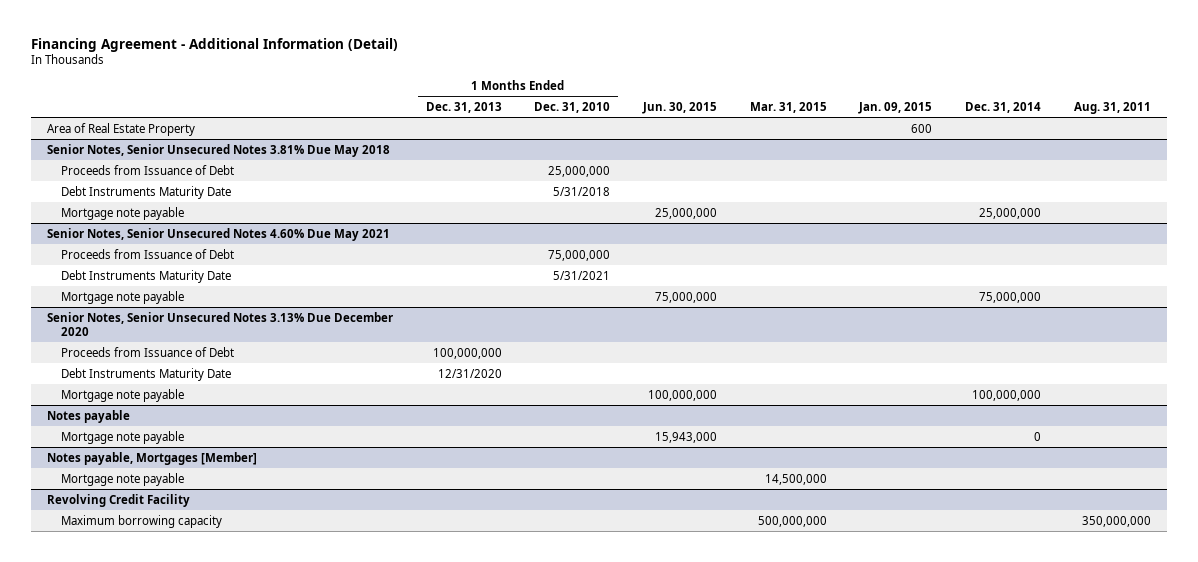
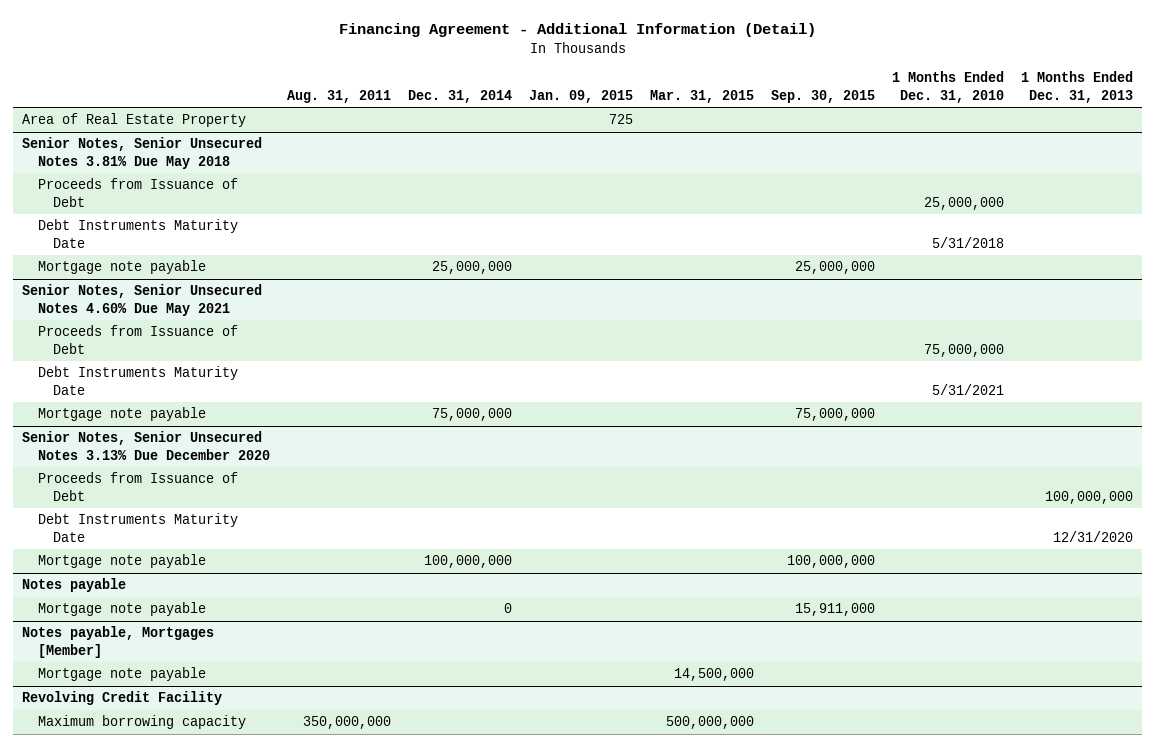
[641,102,717,115] Jun. 30, 2015 -> none
none -> [771,89,876,103] Sep. 30, 2015
[911,123,933,133] 600 -> [608,114,633,125] 725

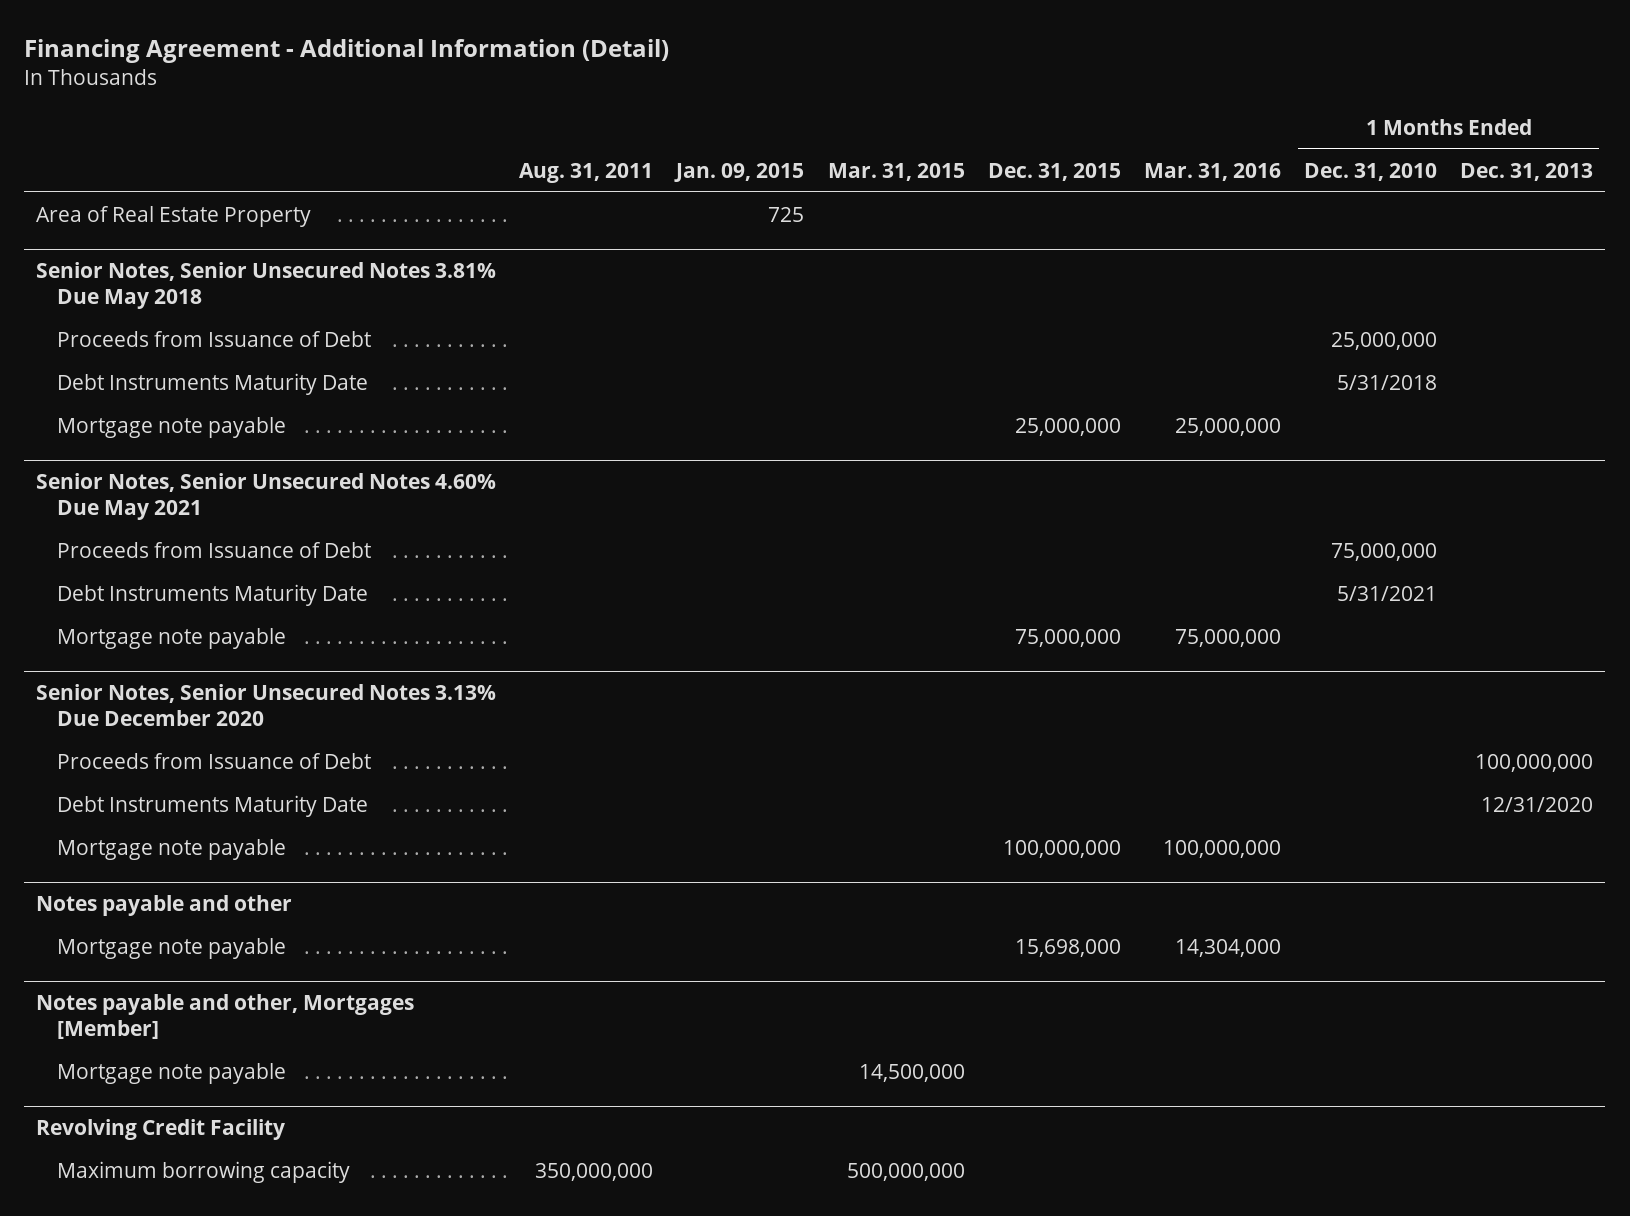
[407,89,512,103] Dec. 31, 2014 -> none
[771,89,876,103] Sep. 30, 2015 -> none
none -> [987,162,1121,181] Dec. 31, 2015
none -> [1144,162,1282,181] Mar. 31, 2016
[21,578,126,593] Notes payable -> [36,895,293,917] Notes payable and other
[21,626,214,658] Notes payable, Mortgages [Member] -> [36,994,415,1040] Notes payable and other, Mortgages [Member]

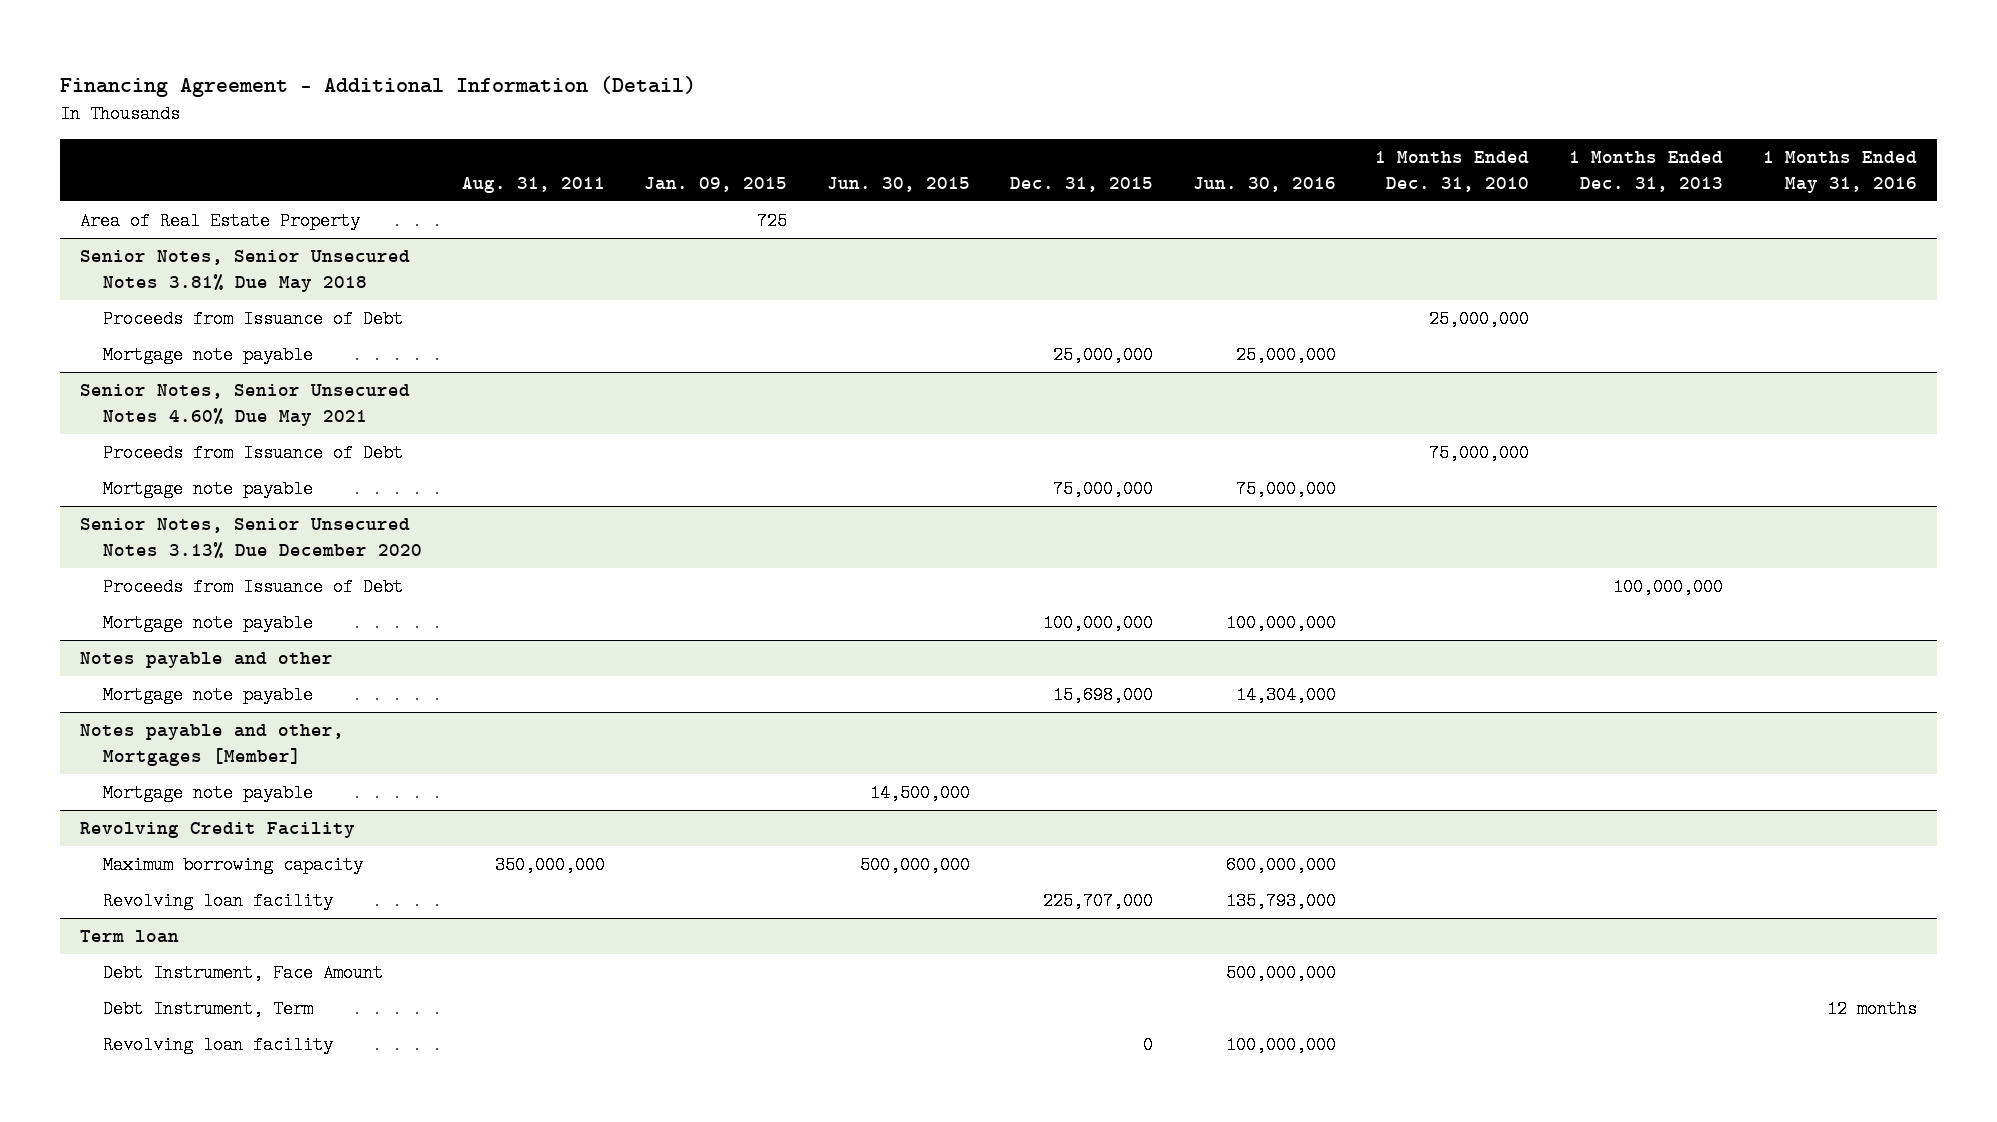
[827,162,965,181] Mar. 31, 2015 -> none
[1144,162,1282,181] Mar. 31, 2016 -> none
none -> [827,176,971,192] Jun. 30, 2015
none -> [1192,176,1336,192] Jun. 30, 2016
none -> [1762,150,1917,193] 1 Months Ended May 31, 2016
[57,372,369,395] Debt Instruments Maturity Date -> none
[57,583,369,606] Debt Instruments Maturity Date -> none
[57,794,369,817] Debt Instruments Maturity Date -> none
none -> [102,892,333,911] Revolving loan facility
none -> [80,930,180,944] Term loan
none -> [102,964,383,983] Debt Instrument, Face Amount
none -> [102,1000,313,1019] Debt Instrument, Term
none -> [102,1036,333,1055] Revolving loan facility

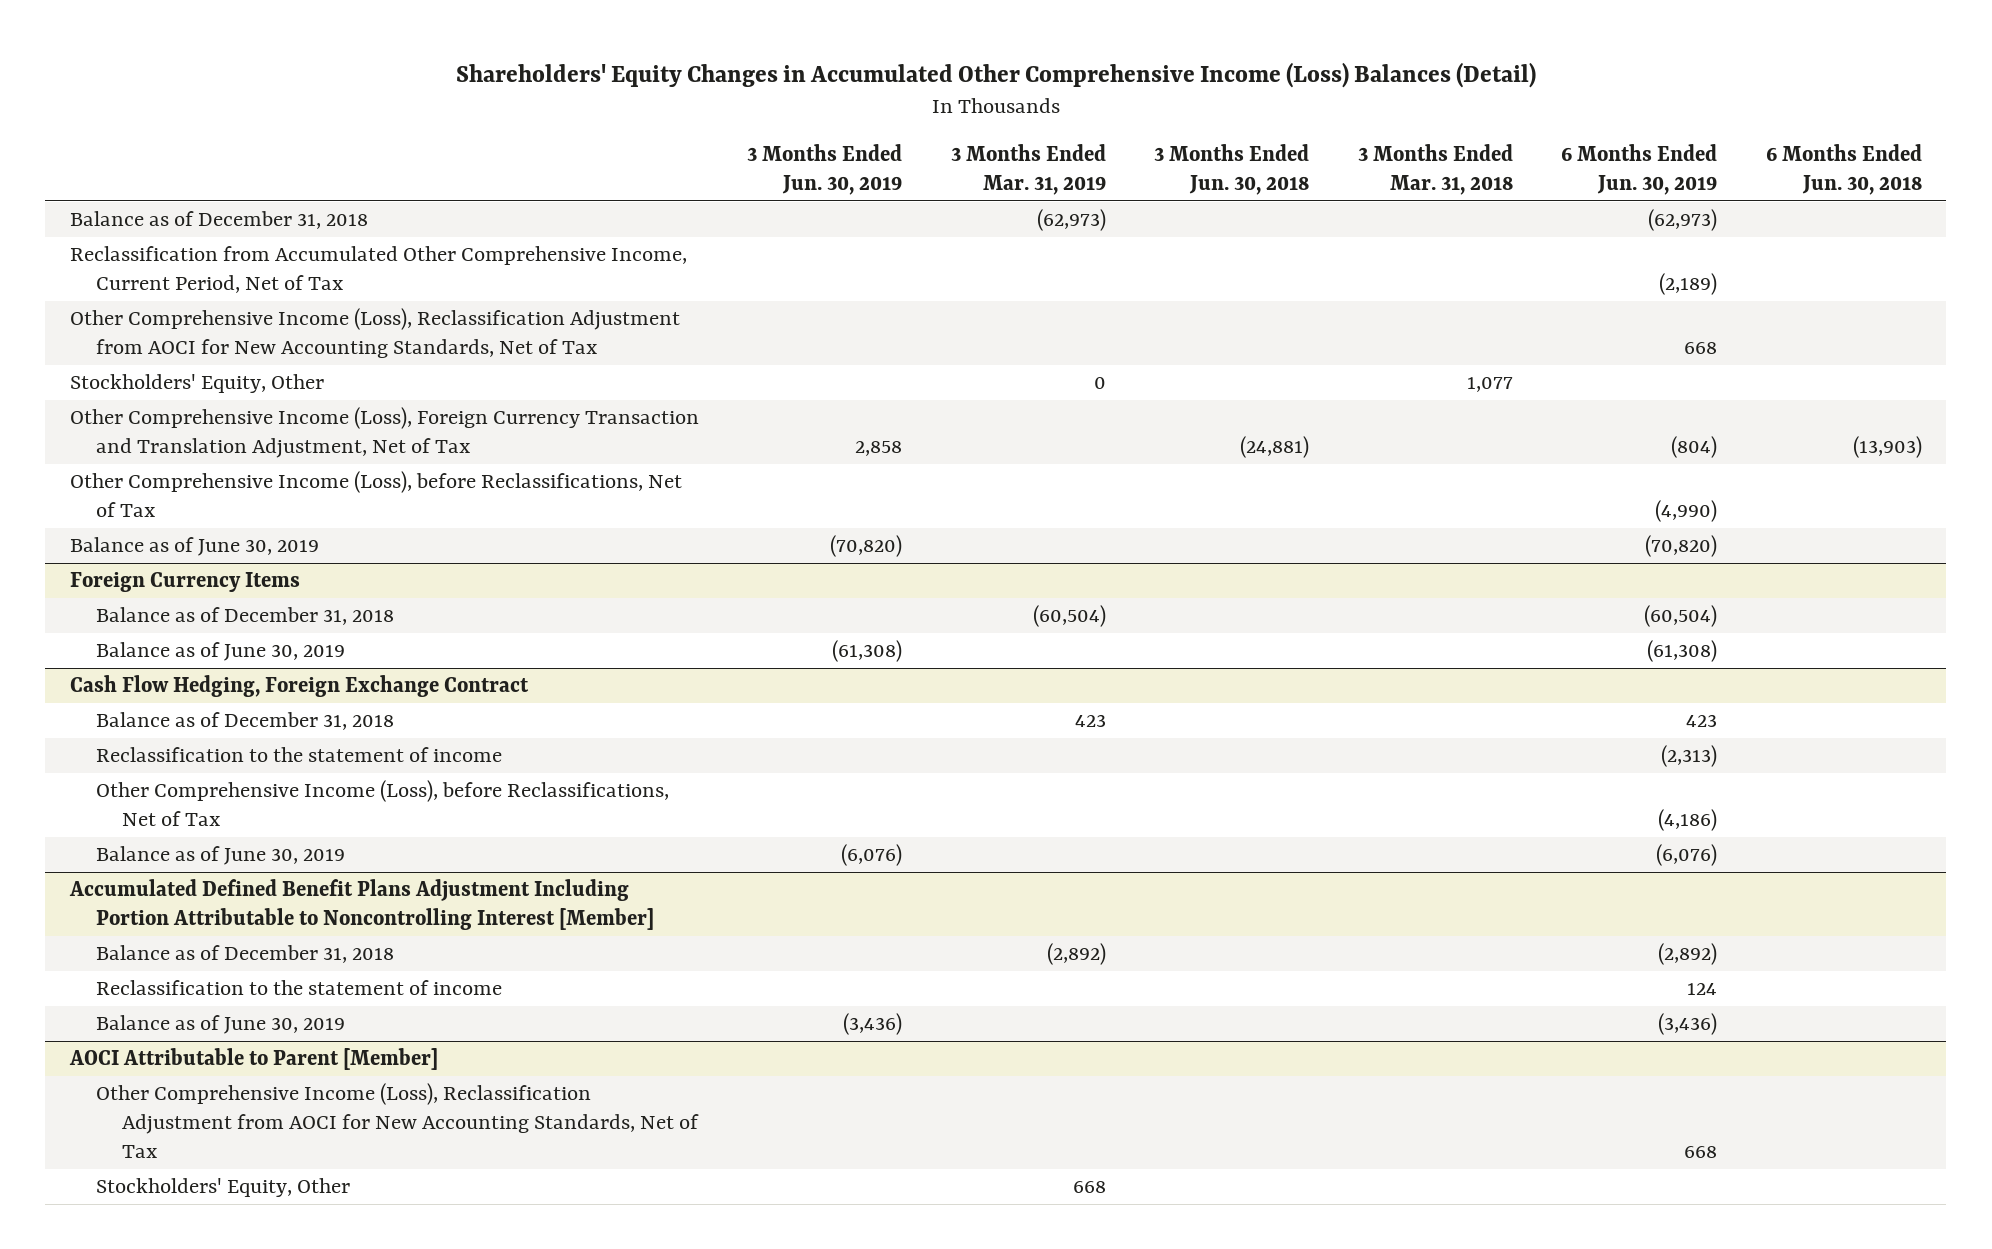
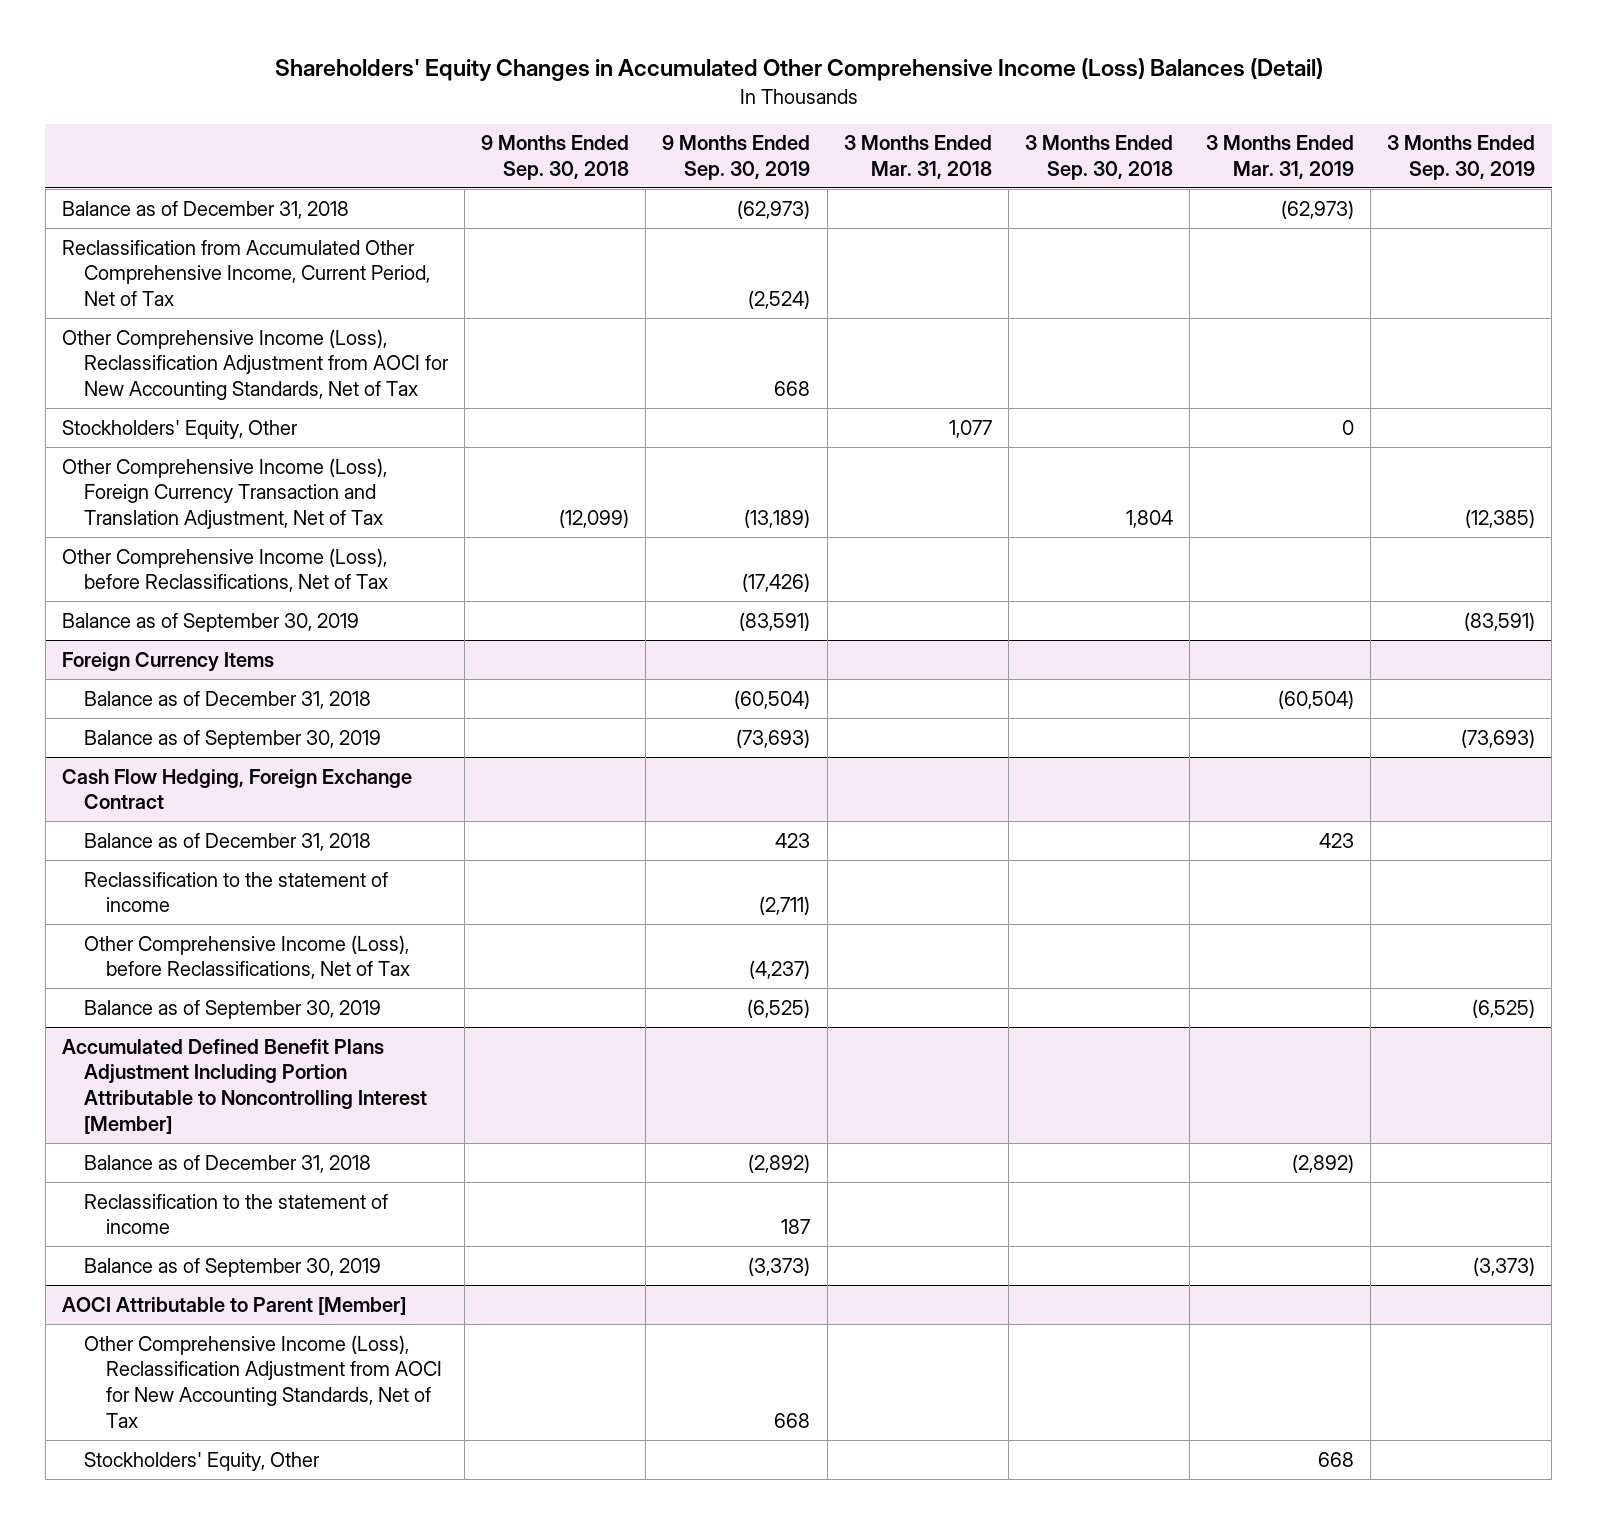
[747,143,903,195] 3 Months Ended Jun. 30, 2019 -> none
[1154,143,1310,195] 3 Months Ended Jun. 30, 2018 -> none
[1561,143,1718,195] 6 Months Ended Jun. 30, 2019 -> none
[1766,143,1923,195] 6 Months Ended Jun. 30, 2018 -> none
none -> [481,135,630,180] 9 Months Ended Sep. 30, 2018
none -> [662,135,811,180] 9 Months Ended Sep. 30, 2019
none -> [1024,135,1173,180] 3 Months Ended Sep. 30, 2018
none -> [1387,135,1536,180] 3 Months Ended Sep. 30, 2019
[69,537,319,557] Balance as of June 30, 2019 -> [61,612,359,632] Balance as of September 30, 2019
[95,642,345,662] Balance as of June 30, 2019 -> [84,729,382,749] Balance as of September 30, 2019
[95,846,345,866] Balance as of June 30, 2019 -> [84,999,382,1019] Balance as of September 30, 2019
[95,1015,345,1035] Balance as of June 30, 2019 -> [84,1257,382,1277] Balance as of September 30, 2019

